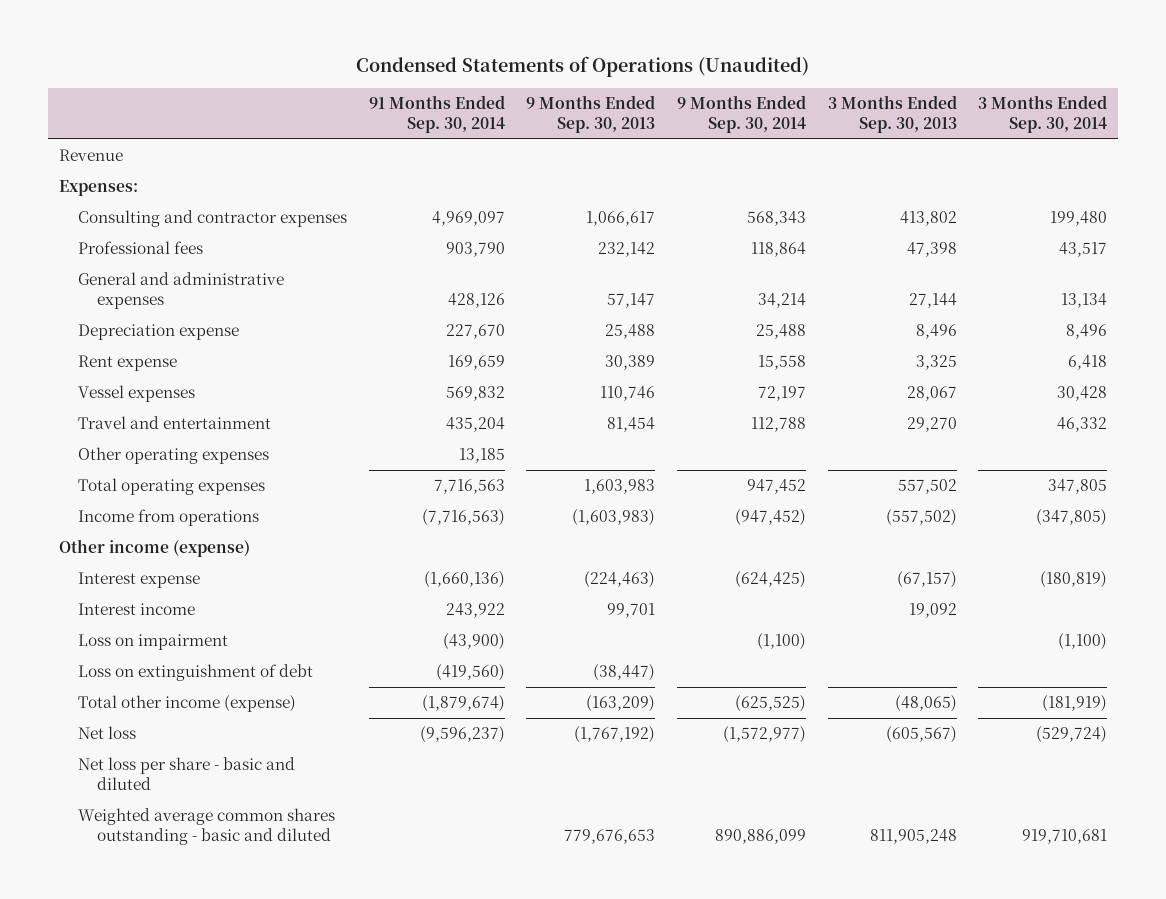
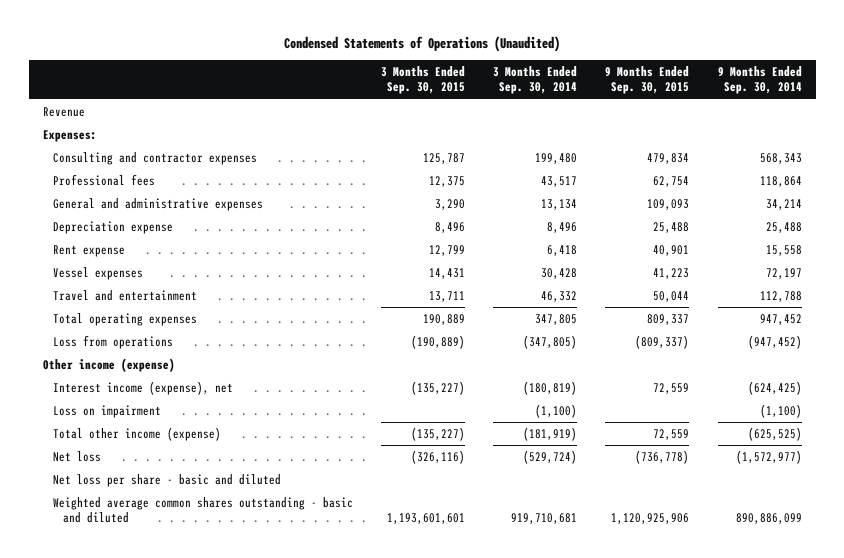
[368,95,505,134] 91 Months Ended Sep. 30, 2014 -> none
[526,95,656,134] 9 Months Ended Sep. 30, 2013 -> none
[827,95,957,134] 3 Months Ended Sep. 30, 2013 -> none
none -> [380,66,465,95] 3 Months Ended Sep. 30, 2015
none -> [605,66,690,95] 9 Months Ended Sep. 30, 2015
[77,447,269,465] Other operating expenses -> none
[77,509,259,527] Income from operations -> [52,335,173,350] Loss from operations
[77,603,195,616] Interest income -> none
[77,572,200,589] Interest expense -> [52,381,233,396] Interest income (expense), net
[77,664,313,682] Loss on extinguishment of debt -> none

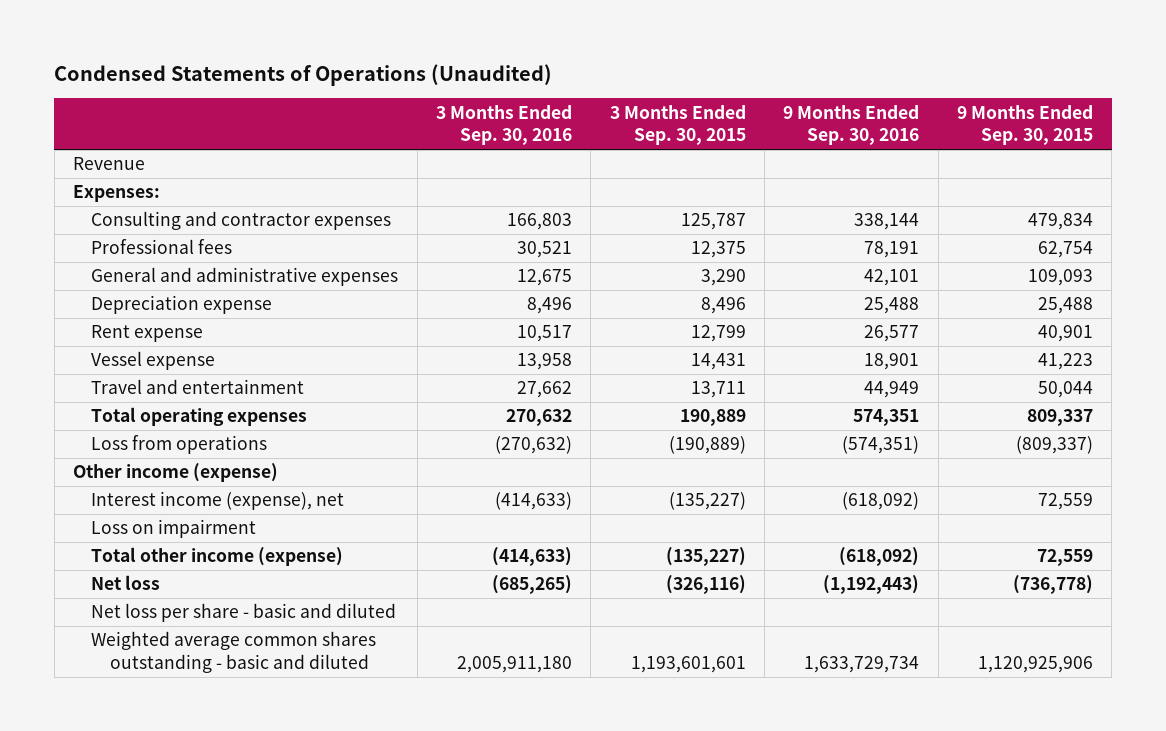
[493,66,578,95] 3 Months Ended Sep. 30, 2014 -> none
[717,66,802,95] 9 Months Ended Sep. 30, 2014 -> none
none -> [436,104,573,146] 3 Months Ended Sep. 30, 2016
none -> [783,104,920,146] 9 Months Ended Sep. 30, 2016
[52,267,143,281] Vessel expenses -> [91,351,216,371] Vessel expense

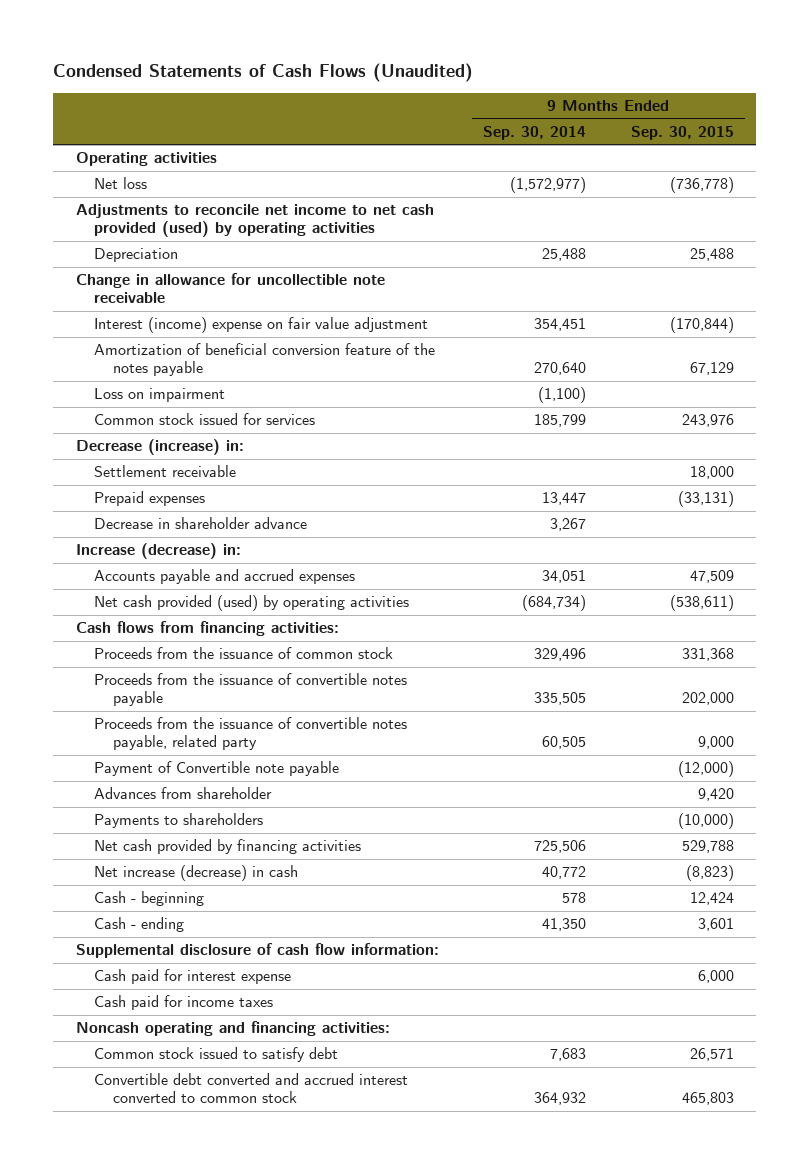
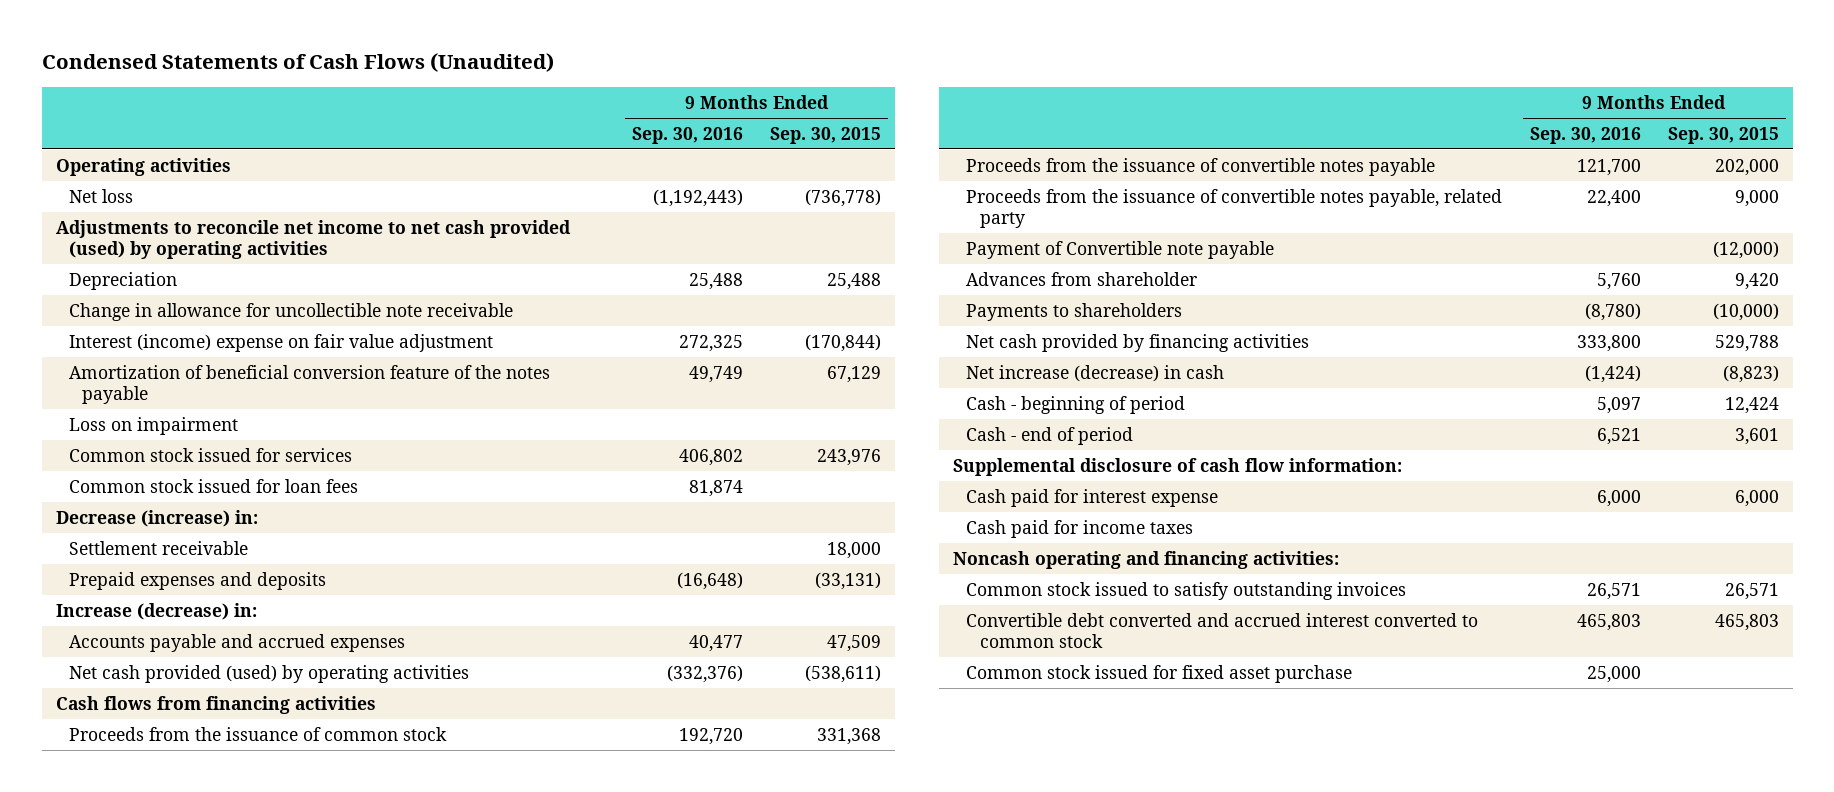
[483,125,587,140] Sep. 30, 2014 -> none
none -> [632,126,744,144] Sep. 30, 2016
none -> [68,478,358,493] Common stock issued for loan fees
[94,517,308,530] Decrease in shareholder advance -> none
[94,491,206,507] Prepaid expenses -> [68,571,326,590] Prepaid expenses and deposits
[75,621,339,637] Cash flows from financing activities: -> [55,695,376,714] Cash flows from financing activities
[94,891,205,907] Cash - beginning -> [966,395,1186,414] Cash - beginning of period
[94,917,185,933] Cash - ending -> [966,426,1134,445] Cash - end of period
[94,1047,339,1063] Common stock issued to satisfy debt -> [966,581,1407,600] Common stock issued to satisfy outstanding invoices
none -> [966,664,1353,683] Common stock issued for fixed asset purchase

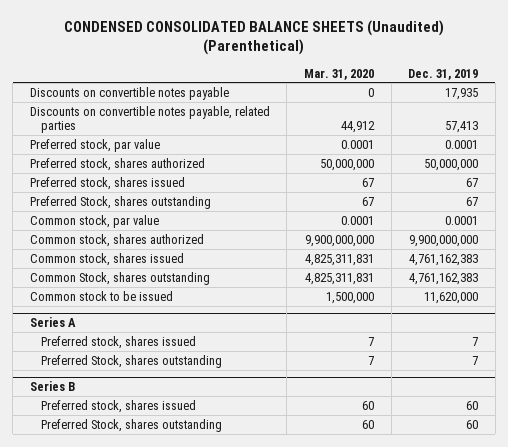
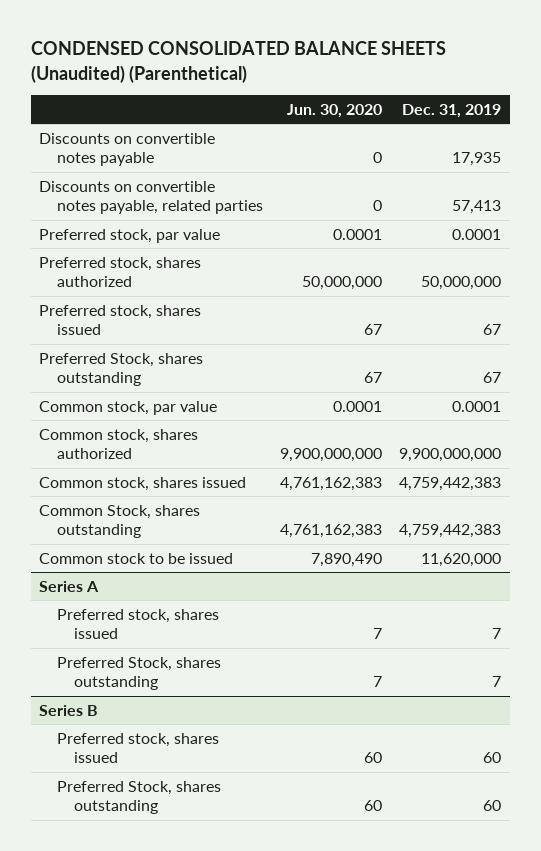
[304,68,375,80] Mar. 31, 2020 -> none
none -> [286,104,382,119] Jun. 30, 2020
[409,253,479,266] 4,761,162,383 -> [399,476,502,491] 4,759,442,383
[409,272,479,285] 4,761,162,383 -> [399,524,502,539] 4,759,442,383

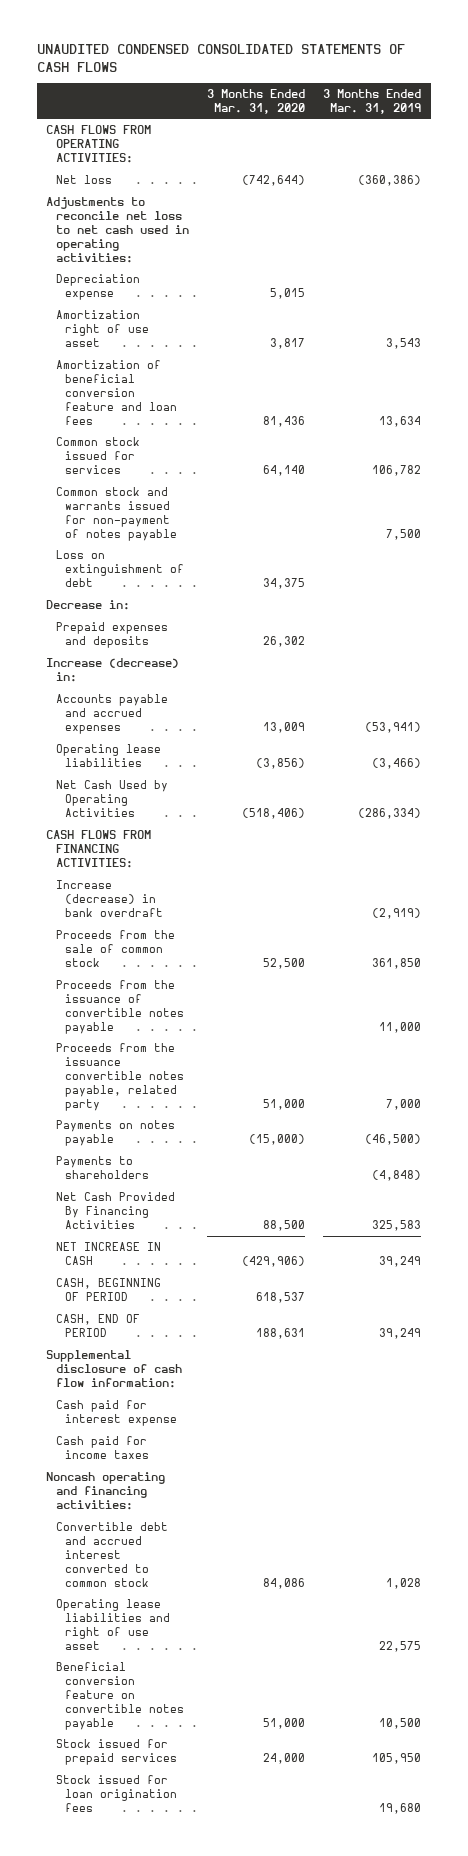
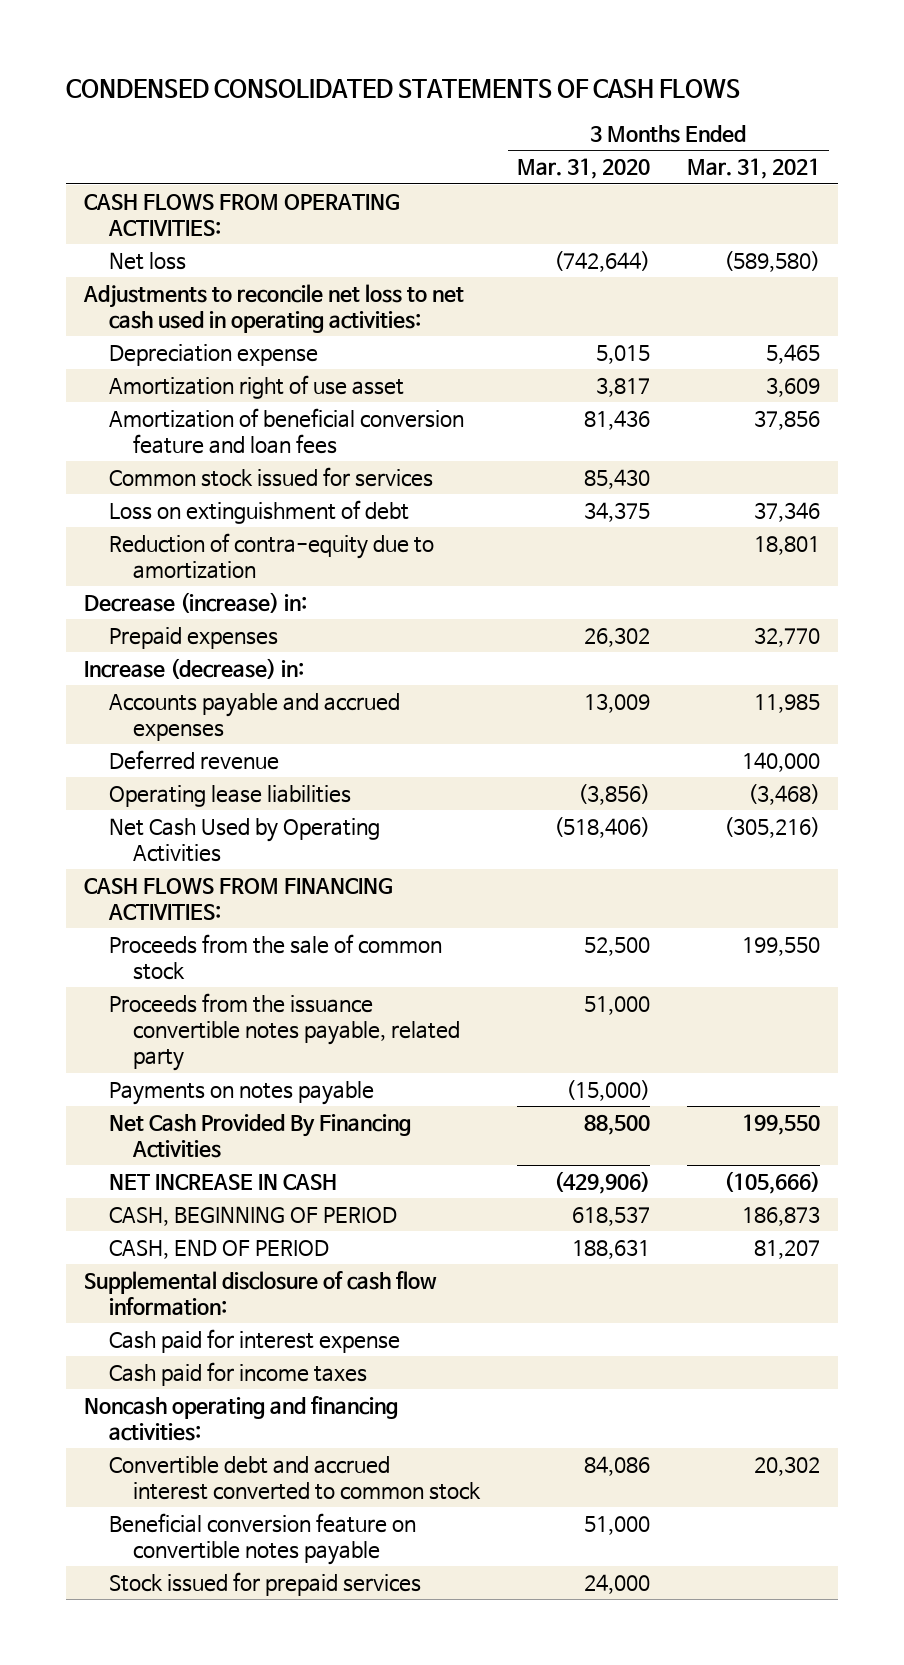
[37,44,406,72] UNAUDITED CONDENSED CONSOLIDATED STATEMENTS OF CASH FLOWS -> [65,79,740,99] CONDENSED CONSOLIDATED STATEMENTS OF CASH FLOWS
[323,88,422,114] 3 Months Ended Mar. 31, 2019 -> none
none -> [686,158,820,180] Mar. 31, 2021
[55,487,178,541] Common stock and warrants issued for non-payment of notes payable -> none
[263,464,306,476] 64,140 -> [584,468,651,489] 85,430
none -> [108,532,434,580] Reduction of contra-equity due to amortization
[46,600,131,611] Decrease in: -> [84,591,308,613] Decrease (increase) in:
[55,622,168,648] Prepaid expenses and deposits -> [108,626,278,649] Prepaid expenses
none -> [108,749,279,770] Deferred revenue
[55,880,164,917] Increase (decrease) in bank overdraft -> none
[55,980,185,1034] Proceeds from the issuance of convertible notes payable -> none
[55,1156,150,1179] Payments to shareholders -> none
[55,1599,171,1650] Operating lease liabilities and right of use asset -> none
[55,1775,178,1812] Stock issued for loan origination fees -> none

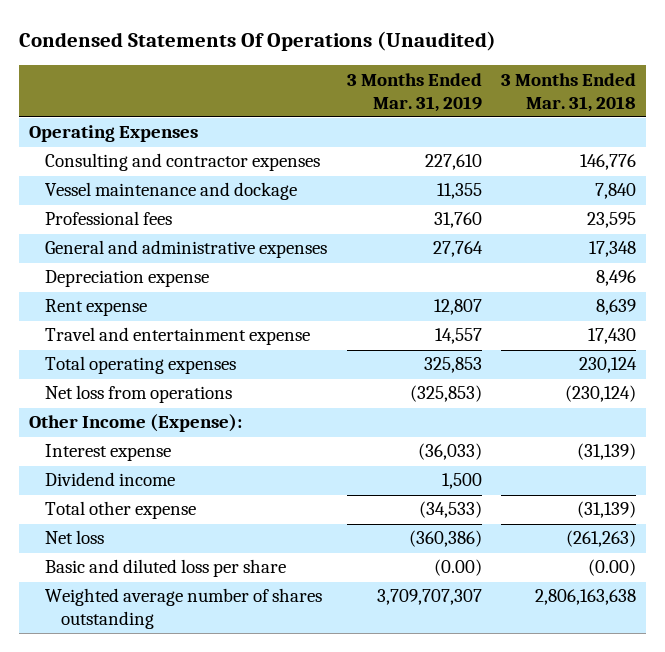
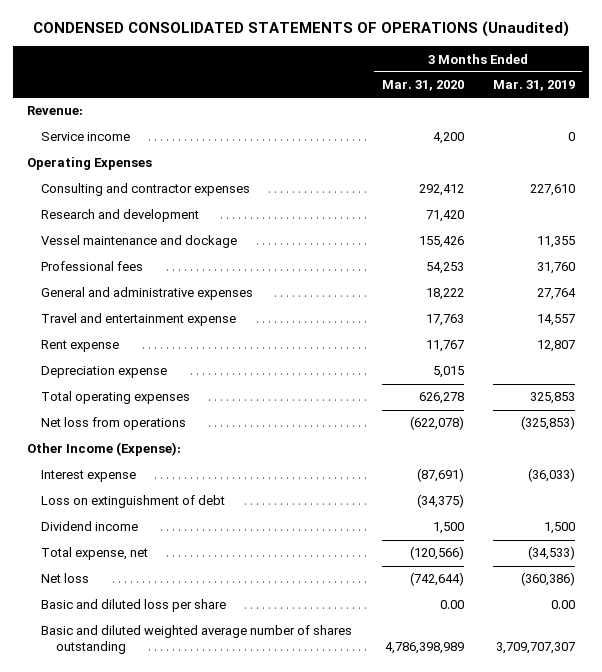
[18,31,496,52] Condensed Statements Of Operations (Unaudited) -> [32,21,569,38] CONDENSED CONSOLIDATED STATEMENTS OF OPERATIONS (Unaudited)
[501,72,637,112] 3 Months Ended Mar. 31, 2018 -> none
none -> [381,80,464,92] Mar. 31, 2020
none -> [27,106,84,116] Revenue:
none -> [41,132,131,142] Service income
none -> [41,209,200,223] Research and development
[44,299,147,317] Rent expense -> [41,340,120,353] Rent expense
[44,270,209,288] Depreciation expense -> [41,366,168,379] Depreciation expense
none -> [41,495,226,509] Loss on extinguishment of debt
[44,501,196,520] Total other expense -> [41,547,149,561] Total expense, net
[433,559,482,577] (0.00) -> [550,600,575,610] 0.00
[44,588,322,630] Weighted average number of shares outstanding -> [41,625,353,655] Basic and diluted weighted average number of shares outstanding

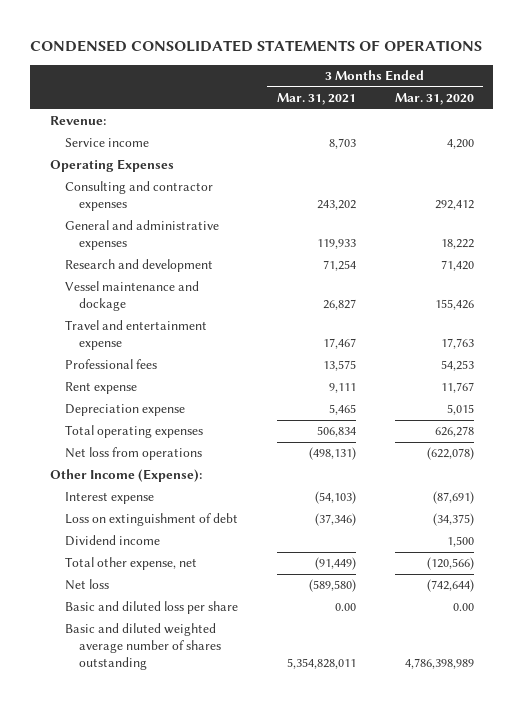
[32,21,569,38] CONDENSED CONSOLIDATED STATEMENTS OF OPERATIONS (Unaudited) -> [30,40,483,53] CONDENSED CONSOLIDATED STATEMENTS OF OPERATIONS
[492,80,575,92] Mar. 31, 2019 -> none
none -> [276,92,356,105] Mar. 31, 2021
[41,287,254,301] General and administrative expenses -> [64,220,219,251] General and administrative expenses
[41,261,144,272] Professional fees -> [64,359,157,370] Professional fees
[41,547,149,561] Total expense, net -> [64,557,197,571] Total other expense, net

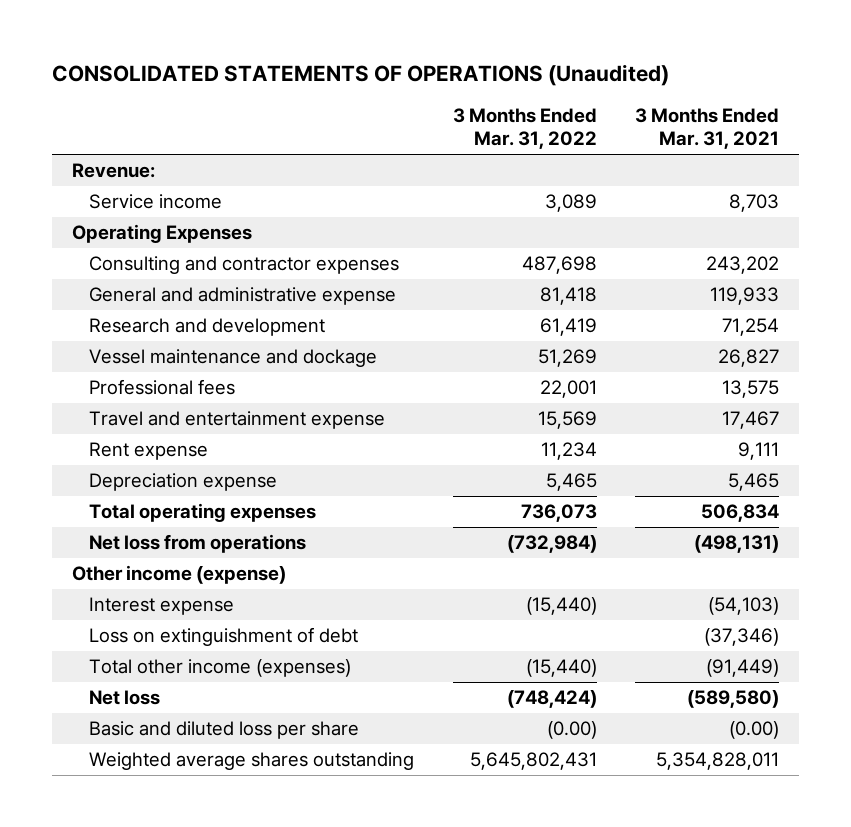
[30,40,483,53] CONDENSED CONSOLIDATED STATEMENTS OF OPERATIONS -> [52,64,670,87] CONSOLIDATED STATEMENTS OF OPERATIONS (Unaudited)
[394,92,474,105] Mar. 31, 2020 -> none
none -> [452,108,597,150] 3 Months Ended Mar. 31, 2022
[64,220,219,251] General and administrative expenses -> [88,287,396,306] General and administrative expense
[64,320,207,351] Travel and entertainment expense -> [88,411,385,430] Travel and entertainment expense
[49,469,202,483] Other Income (Expense): -> [71,565,286,585] Other income (expense)
[64,535,160,547] Dividend income -> none
[64,557,197,571] Total other expense, net -> [88,659,351,678] Total other income (expenses)
[334,603,356,612] 0.00 -> [729,721,780,740] (0.00)
[64,623,222,670] Basic and diluted weighted average number of shares outstanding -> [88,752,414,771] Weighted average shares outstanding

